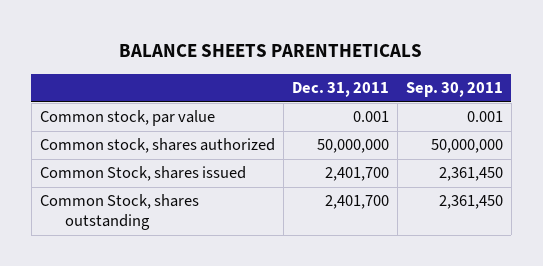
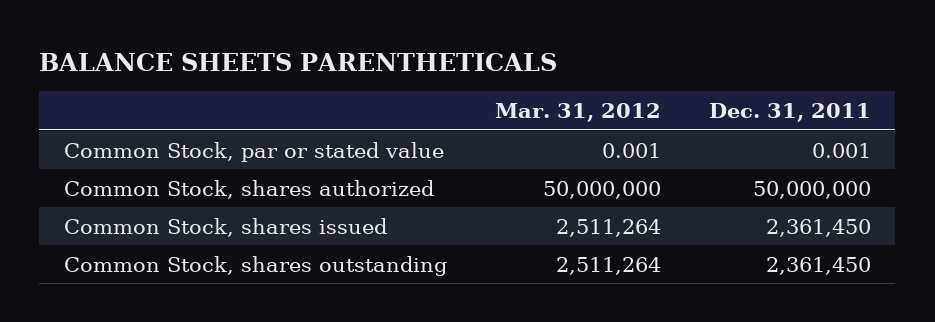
[405,82,503,98] Sep. 30, 2011 -> none
none -> [494,102,661,122] Mar. 31, 2012
[39,110,215,127] Common stock, par value -> [63,141,444,162] Common Stock, par or stated value
[39,138,275,154] Common stock, shares authorized -> [63,179,434,199] Common Stock, shares authorized
[324,167,389,182] 2,401,700 -> [766,218,872,237] 2,361,450
[324,195,389,210] 2,401,700 -> [766,256,872,275] 2,361,450

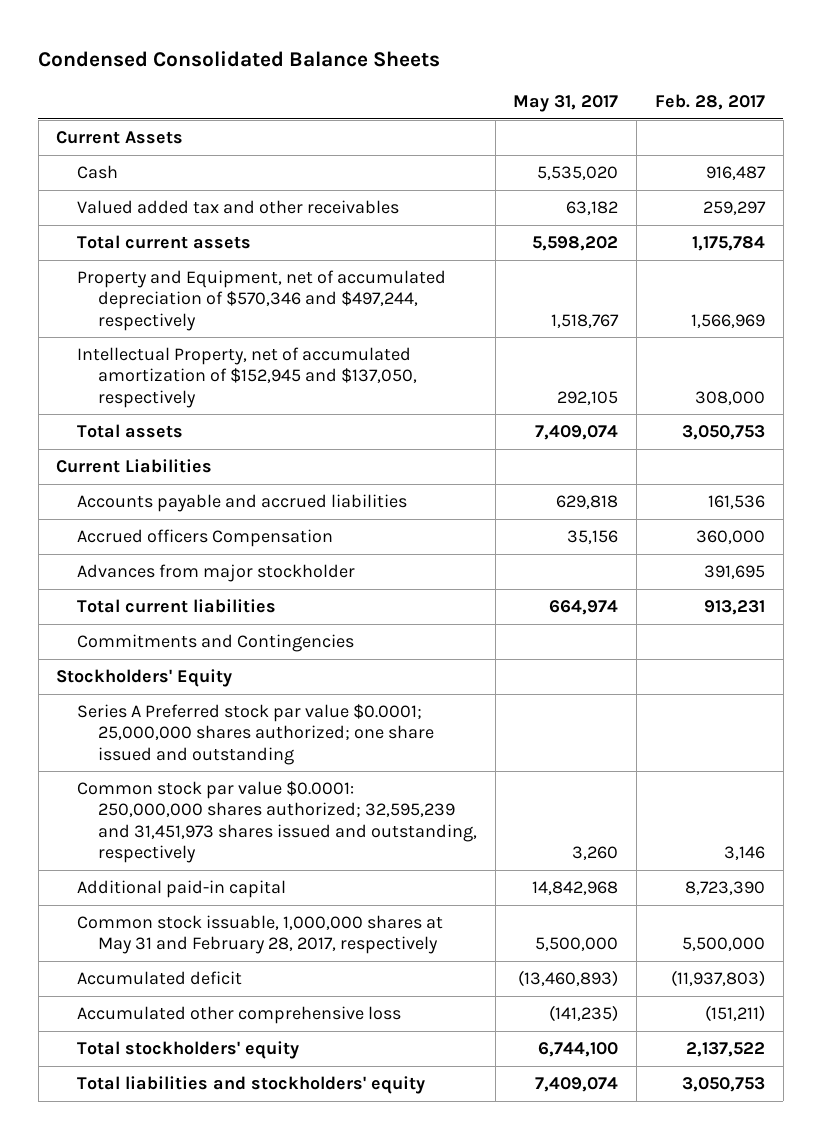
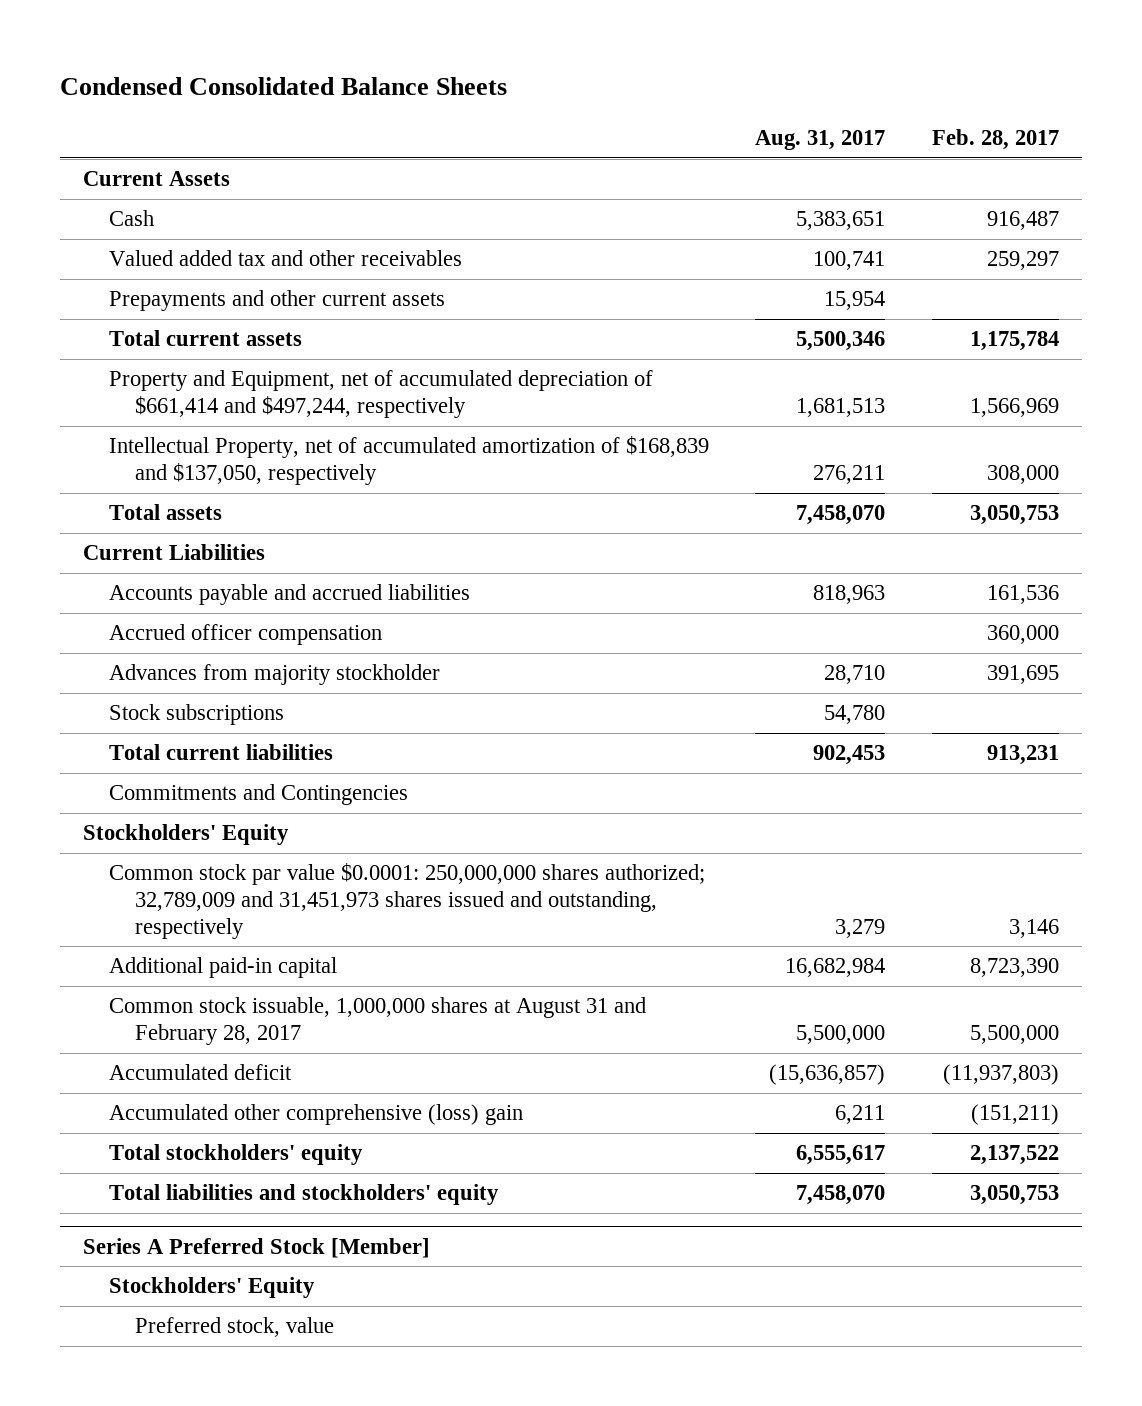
[513,95,619,113] May 31, 2017 -> none
none -> [755,130,886,151] Aug. 31, 2017
none -> [108,290,445,312] Prepayments and other current assets
[77,270,447,331] Property and Equipment, net of accumulated depreciation of $570,346 and $497,244, respectively -> [108,370,653,419] Property and Equipment, net of accumulated depreciation of $661,414 and $497,244, respectively
[77,347,417,408] Intellectual Property, net of accumulated amortization of $152,945 and $137,050, respectively -> [108,436,709,486] Intellectual Property, net of accumulated amortization of $168,839 and $137,050, respectively
[77,529,334,548] Accrued officers Compensation -> [108,624,382,646] Accrued officer compensation
[77,564,356,583] Advances from major stockholder -> [108,664,440,686] Advances from majority stockholder
none -> [108,704,284,726] Stock subscriptions
[77,704,434,765] Series A Preferred stock par value $0.0001; 25,000,000 shares authorized; one share issued and outstanding -> none
[77,781,477,864] Common stock par value $0.0001: 250,000,000 shares authorized; 32,595,239 and 31,451,973 shares issued and outstanding, respectively -> [108,863,705,939] Common stock par value $0.0001: 250,000,000 shares authorized; 32,789,009 and 31,451,973 shares issued and outstanding, respectively
[77,915,444,955] Common stock issuable, 1,000,000 shares at May 31 and February 28, 2017, respectively -> [108,997,646,1046] Common stock issuable, 1,000,000 shares at August 31 and February 28, 2017
[77,1006,402,1025] Accumulated other comprehensive loss -> [108,1104,523,1126] Accumulated other comprehensive (loss) gain
none -> [83,1237,431,1258] Series A Preferred Stock [Member]
none -> [108,1277,315,1299] Stockholders' Equity
none -> [134,1317,334,1338] Preferred stock, value

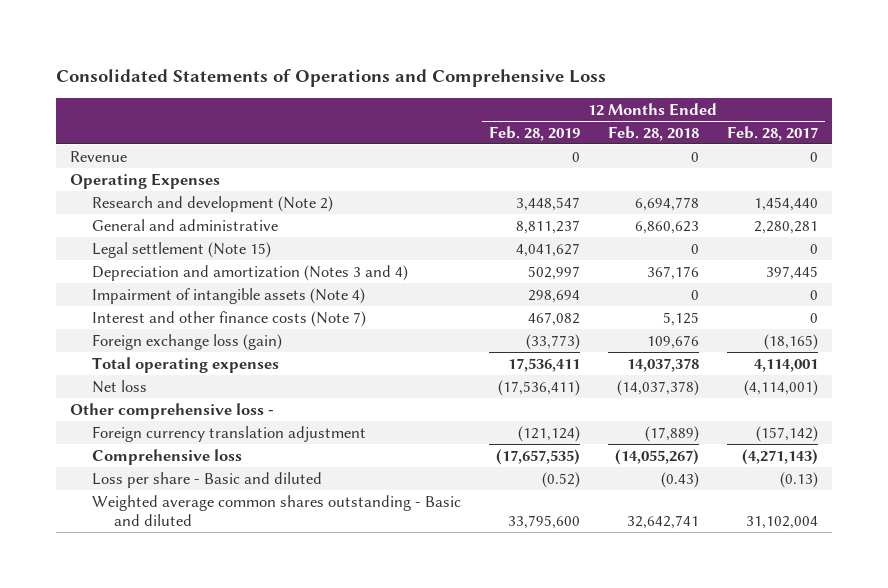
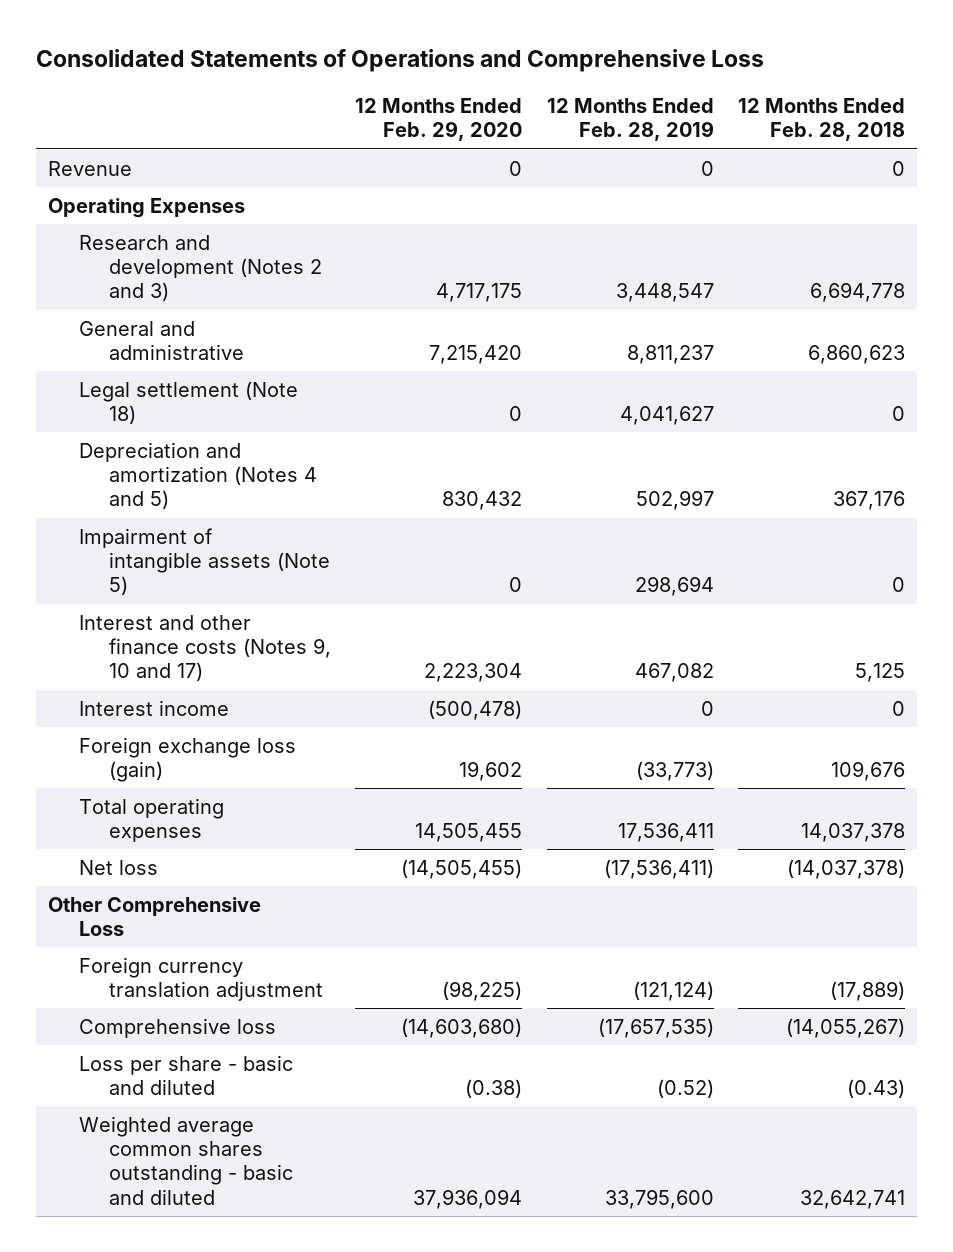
[726,125,818,141] Feb. 28, 2017 -> none
none -> [355,98,523,142] 12 Months Ended Feb. 29, 2020
[92,195,334,212] Research and development (Note 2) -> [78,234,323,302] Research and development (Notes 2 and 3)
[92,241,272,258] Legal settlement (Note 15) -> [78,380,298,425] Legal settlement (Note 18)
[92,264,409,281] Depreciation and amortization (Notes 3 and 4) -> [78,441,318,510] Depreciation and amortization (Notes 4 and 5)
[92,287,366,304] Impairment of intangible assets (Note 4) -> [78,527,331,596] Impairment of intangible assets (Note 5)
[92,310,367,327] Interest and other finance costs (Note 7) -> [78,614,332,682] Interest and other finance costs (Notes 9, 10 and 17)
none -> [78,699,229,716] Interest income
[70,402,275,419] Other comprehensive loss - -> [48,896,262,937] Other Comprehensive Loss
[92,471,323,488] Loss per share - Basic and diluted -> [78,1054,293,1096] Loss per share - basic and diluted
[92,494,462,526] Weighted average common shares outstanding - Basic and diluted -> [78,1115,294,1205] Weighted average common shares outstanding - basic and diluted

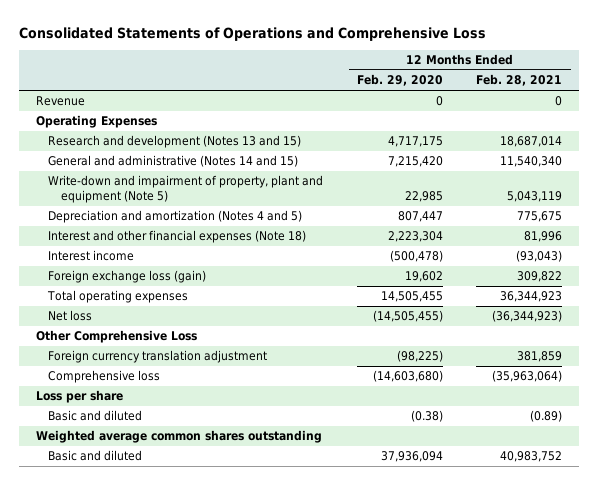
[546,98,714,142] 12 Months Ended Feb. 28, 2019 -> none
[737,98,905,142] 12 Months Ended Feb. 28, 2018 -> none
none -> [476,74,563,87] Feb. 28, 2021
[78,380,298,425] Legal settlement (Note 18) -> none
[78,527,331,596] Impairment of intangible assets (Note 5) -> none
[78,234,323,302] Research and development (Notes 2 and 3) -> [48,135,302,149] Research and development (Notes 13 and 15)
[78,320,245,361] General and administrative -> [48,155,299,168] General and administrative (Notes 14 and 15)
none -> [48,175,324,204] Write-down and impairment of property, plant and equipment (Note 5)
[442,491,523,511] 830,432 -> [397,211,443,223] 807,447
[78,614,332,682] Interest and other finance costs (Notes 9, 10 and 17) -> [48,230,307,244] Interest and other financial expenses (Note 18)
none -> [36,390,124,404] Loss per share
[78,1054,293,1096] Loss per share - basic and diluted -> [48,410,143,422] Basic and diluted
none -> [36,430,323,444] Weighted average common shares outstanding
[78,1115,294,1205] Weighted average common shares outstanding - basic and diluted -> [48,450,143,462] Basic and diluted

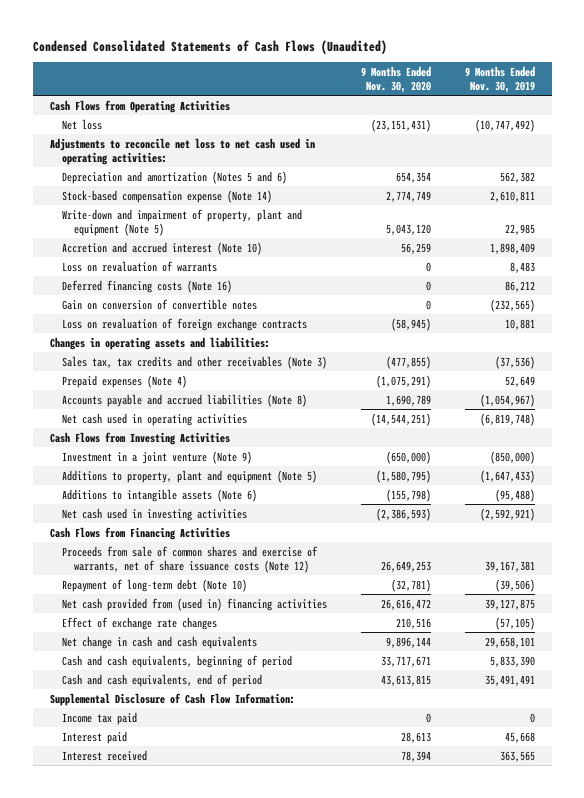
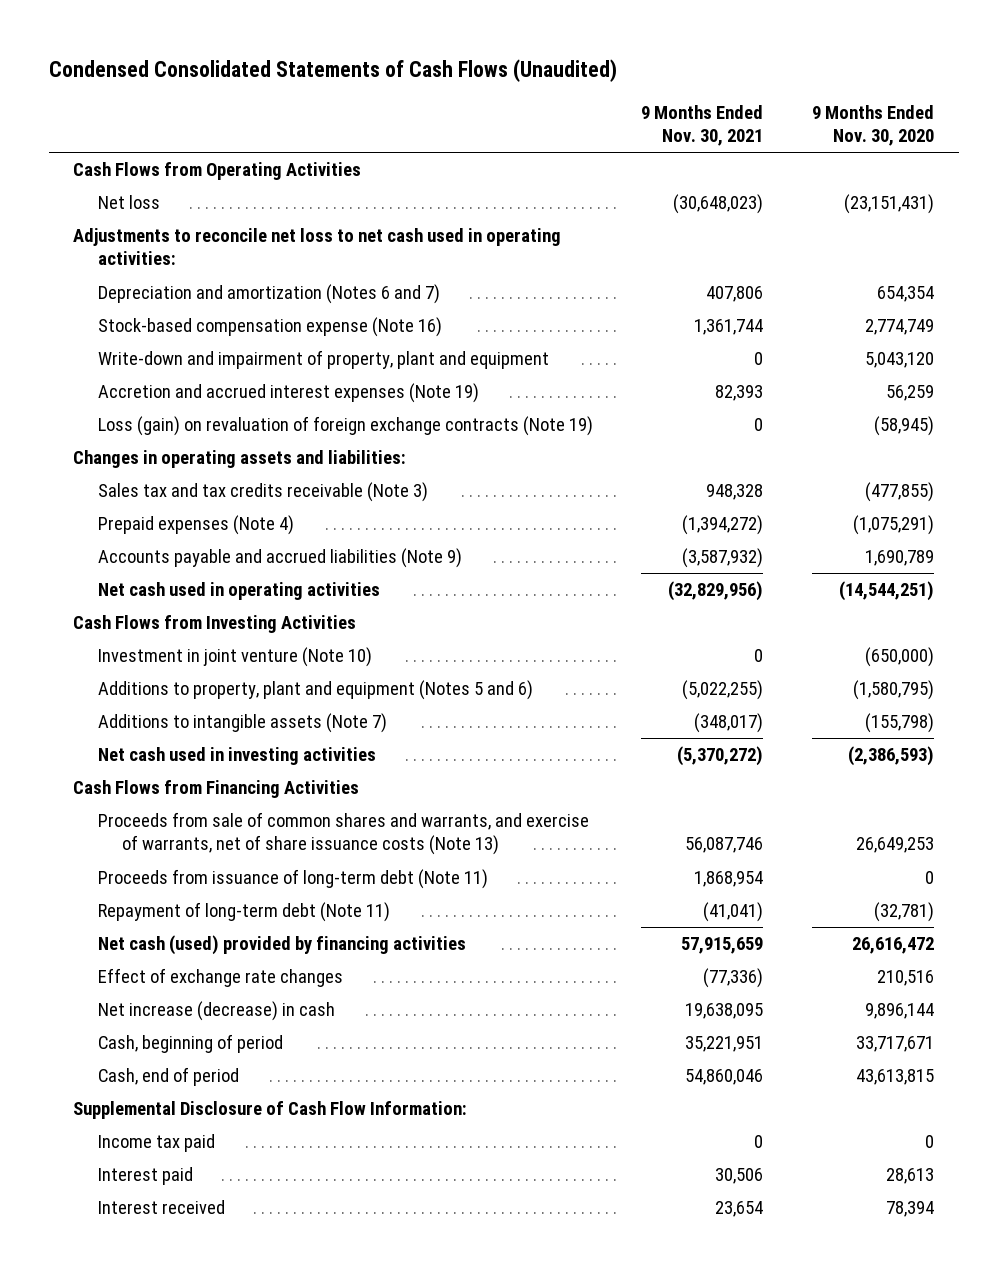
[464,65,535,93] 9 Months Ended Nov. 30, 2019 -> none
none -> [641,105,764,147] 9 Months Ended Nov. 30, 2021
[61,260,217,272] Loss on revaluation of warrants -> none
[61,279,232,293] Deferred financing costs (Note 16) -> none
[61,298,257,310] Gain on conversion of convertible notes -> none
[61,170,287,184] Depreciation and amortization (Notes 5 and 6) -> [97,284,440,305] Depreciation and amortization (Notes 6 and 7)
[61,189,272,203] Stock-based compensation expense (Note 14) -> [97,317,442,338] Stock-based compensation expense (Note 16)
[61,208,302,236] Write-down and impairment of property, plant and equipment (Note 5) -> [97,350,549,370] Write-down and impairment of property, plant and equipment
[61,241,262,255] Accretion and accrued interest (Note 10) -> [97,383,479,404] Accretion and accrued interest expenses (Note 19)
[61,317,307,331] Loss on revaluation of foreign exchange contracts -> [97,416,593,437] Loss (gain) on revaluation of foreign exchange contracts (Note 19)
[61,355,327,369] Sales tax, tax credits and other receivables (Note 3) -> [97,482,428,503] Sales tax and tax credits receivable (Note 3)
[61,393,307,407] Accounts payable and accrued liabilities (Note 8) -> [97,548,462,569] Accounts payable and accrued liabilities (Note 9)
[61,450,252,464] Investment in a joint venture (Note 9) -> [97,647,372,668] Investment in joint venture (Note 10)
[61,469,317,483] Additions to property, plant and equipment (Note 5) -> [97,680,533,701] Additions to property, plant and equipment (Notes 5 and 6)
[61,488,257,502] Additions to intangible assets (Note 6) -> [97,713,387,734] Additions to intangible assets (Note 7)
[61,545,318,573] Proceeds from sale of common shares and exercise of warrants, net of share issuance costs (Note 12) -> [97,812,589,856] Proceeds from sale of common shares and warrants, and exercise of warrants, net of share issuance costs (Note 13)
none -> [97,869,488,890] Proceeds from issuance of long-term debt (Note 11)
[61,578,247,592] Repayment of long-term debt (Note 10) -> [97,902,390,923] Repayment of long-term debt (Note 11)
[61,597,327,611] Net cash provided from (used in) financing activities -> [97,935,466,956] Net cash (used) provided by financing activities
[61,635,257,649] Net change in cash and cash equivalents -> [97,1001,335,1022] Net increase (decrease) in cash
[61,654,292,668] Cash and cash equivalents, beginning of period -> [97,1034,283,1054] Cash, beginning of period
[61,673,262,687] Cash and cash equivalents, end of period -> [97,1067,239,1087] Cash, end of period

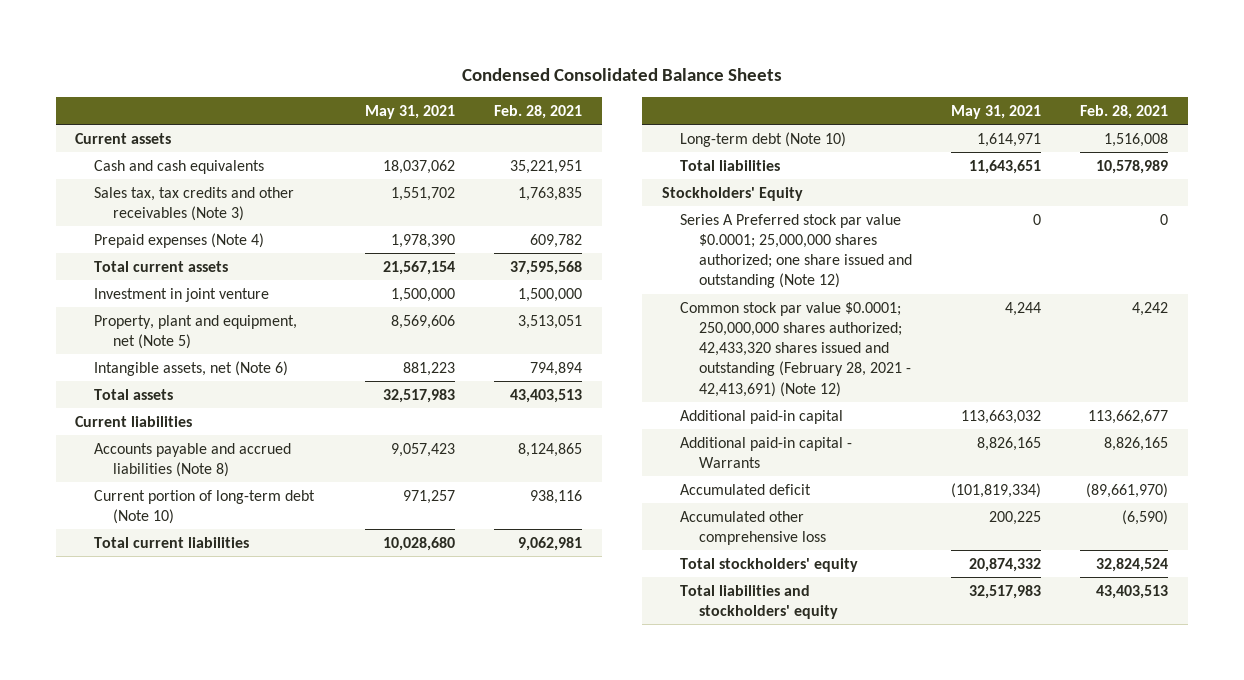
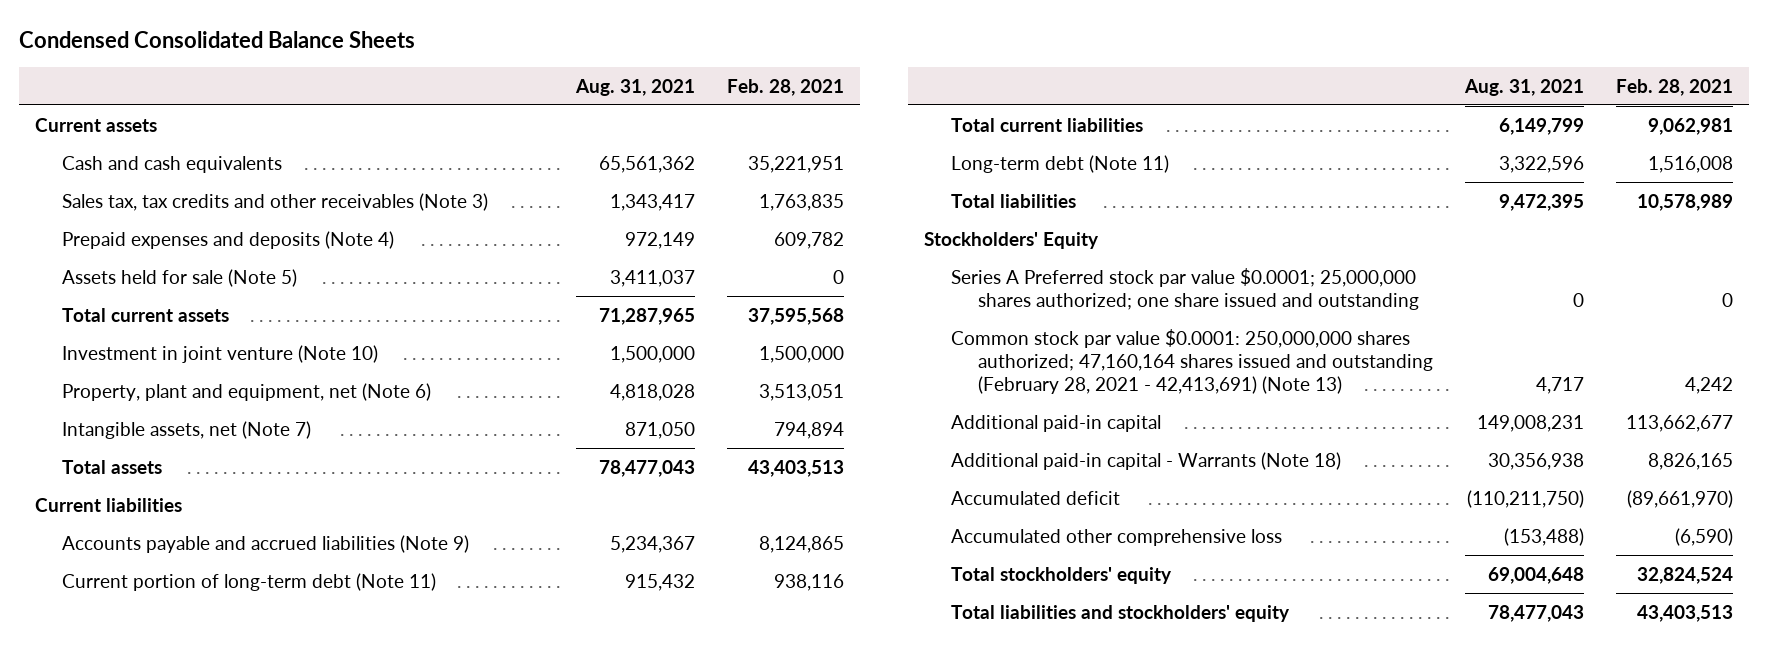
[365,104,456,119] May 31, 2021 -> none
none -> [575,78,696,96] Aug. 31, 2021
[94,232,265,248] Prepaid expenses (Note 4) -> [61,230,394,249] Prepaid expenses and deposits (Note 4)
none -> [61,268,297,287] Assets held for sale (Note 5)
[94,287,270,302] Investment in joint venture -> [61,344,378,363] Investment in joint venture (Note 10)
[94,314,298,349] Property, plant and equipment, net (Note 5) -> [61,382,431,401] Property, plant and equipment, net (Note 6)
[94,360,289,376] Intangible assets, net (Note 6) -> [61,420,311,439] Intangible assets, net (Note 7)
[94,442,292,477] Accounts payable and accrued liabilities (Note 8) -> [61,534,469,553] Accounts payable and accrued liabilities (Note 9)
[94,489,316,524] Current portion of long-term debt (Note 10) -> [61,572,436,591] Current portion of long-term debt (Note 11)
[680,131,847,147] Long-term debt (Note 10) -> [950,154,1169,173] Long-term debt (Note 11)
[680,213,913,289] Series A Preferred stock par value $0.0001; 25,000,000 shares authorized; one share issued and outstanding (Note 12) -> [950,267,1419,310] Series A Preferred stock par value $0.0001; 25,000,000 shares authorized; one share issued and outstanding
[680,301,912,397] Common stock par value $0.0001; 250,000,000 shares authorized; 42,433,320 shares issued and outstanding (February 28, 2021 - 42,413,691) (Note 12) -> [950,328,1433,395] Common stock par value $0.0001: 250,000,000 shares authorized; 47,160,164 shares issued and outstanding (February 28, 2021 - 42,413,691) (Note 13)
[680,436,853,468] Additional paid-in capital - Warrants -> [950,451,1341,470] Additional paid-in capital - Warrants (Note 18)

